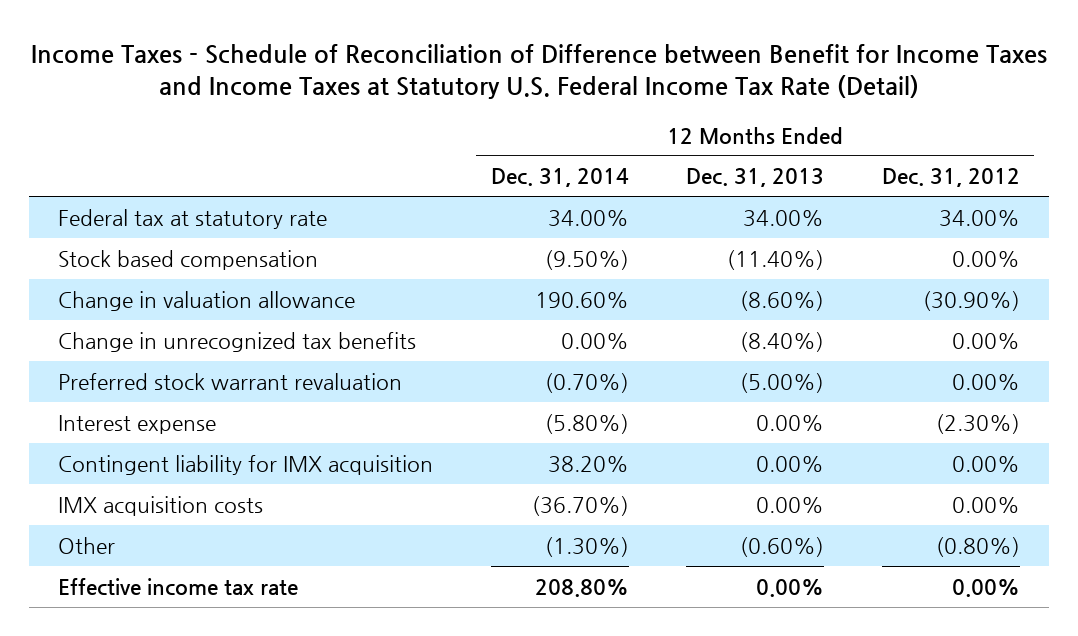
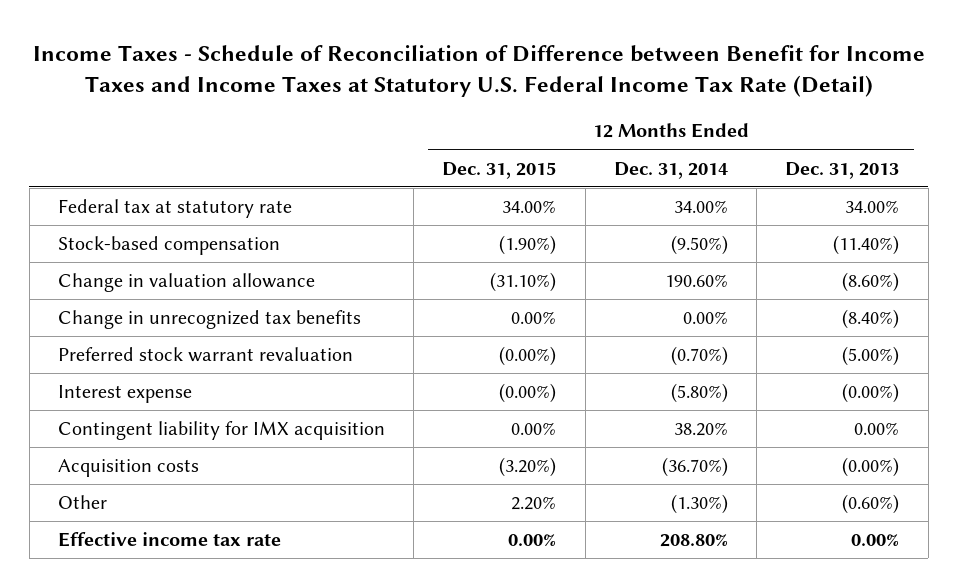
[881,168,1020,188] Dec. 31, 2012 -> none
none -> [442,161,557,179] Dec. 31, 2015
[58,249,319,270] Stock based compensation -> [57,236,280,256] Stock-based compensation
[756,414,825,431] 0.00% -> [842,383,900,404] (0.00%)
[58,495,264,516] IMX acquisition costs -> [57,459,199,478] Acquisition costs
[756,496,825,513] 0.00% -> [842,457,900,478] (0.00%)

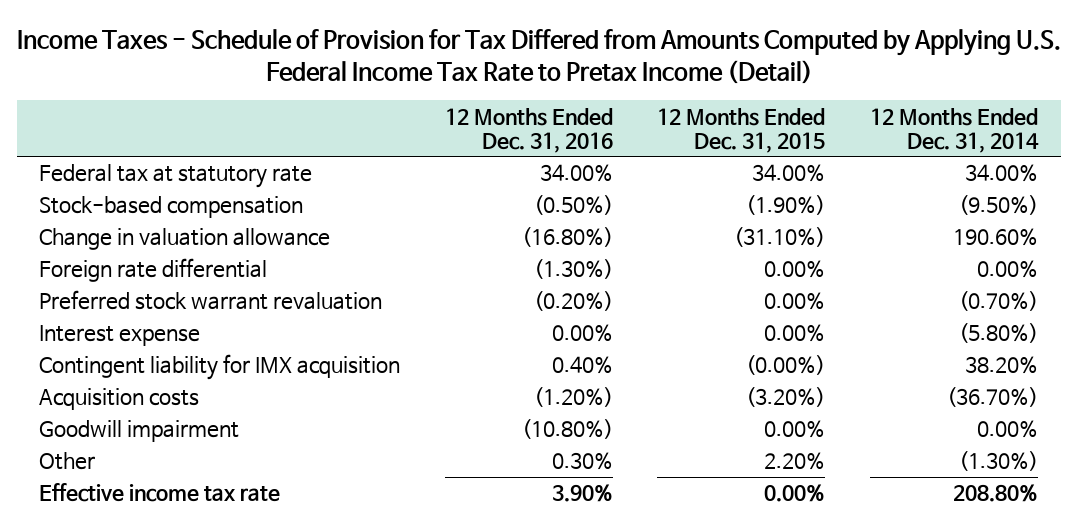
[32,44,925,97] Income Taxes - Schedule of Reconciliation of Difference between Benefit for Income Taxes and Income Taxes at Statutory U.S. Federal Income Tax Rate (Detail) -> [16,29,1061,84] Income Taxes - Schedule of Provision for Tax Differed from Amounts Computed by Applying U.S. Federal Income Tax Rate to Pretax Income (Detail)
[785,161,900,179] Dec. 31, 2013 -> none
none -> [444,107,613,153] 12 Months Ended Dec. 31, 2016
[57,310,361,330] Change in unrecognized tax benefits -> none
none -> [38,258,267,283] Foreign rate differential
[499,346,557,367] (0.00%) -> [764,292,826,311] 0.00%
[499,383,557,404] (0.00%) -> [764,324,826,343] 0.00%
[511,422,557,436] 0.00% -> [746,355,826,376] (0.00%)
none -> [38,420,239,443] Goodwill impairment

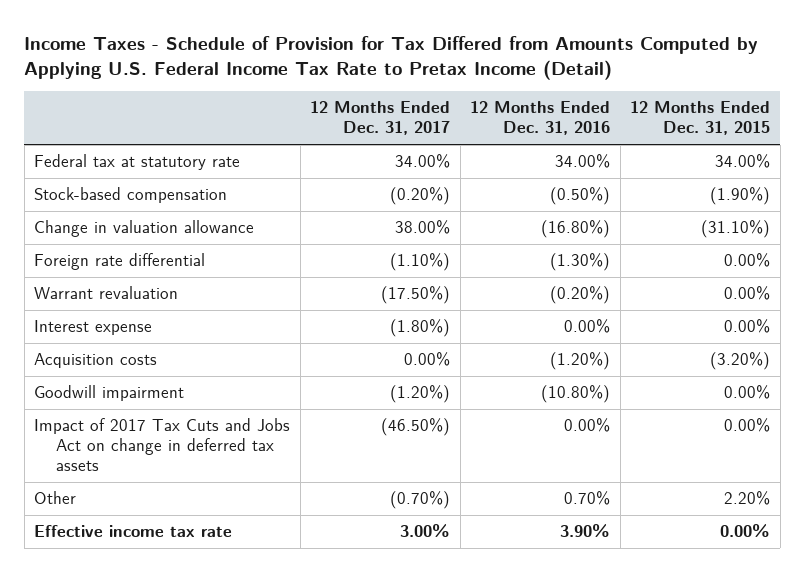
[870,107,1040,153] 12 Months Ended Dec. 31, 2014 -> none
none -> [310,101,451,136] 12 Months Ended Dec. 31, 2017
[38,290,382,311] Preferred stock warrant revaluation -> [34,286,179,300] Warrant revaluation
[38,354,400,381] Contingent liability for IMX acquisition -> none
none -> [34,418,291,472] Impact of 2017 Tax Cuts and Jobs Act on change in deferred tax assets
[551,452,613,471] 0.30% -> [564,491,611,506] 0.70%

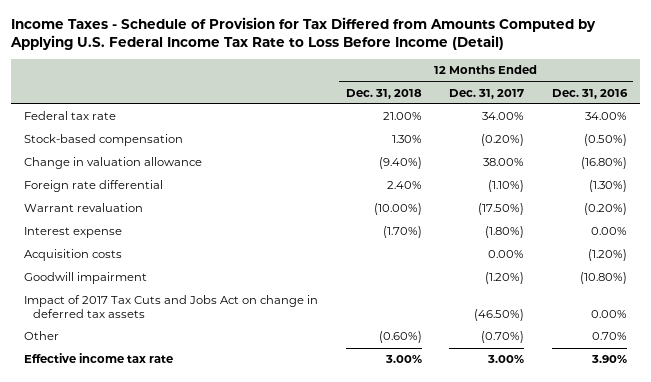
[24,35,759,80] Income Taxes - Schedule of Provision for Tax Differed from Amounts Computed by Applying U.S. Federal Income Tax Rate to Pretax Income (Detail) -> [9,16,596,50] Income Taxes - Schedule of Provision for Tax Differed from Amounts Computed by Applying U.S. Federal Income Tax Rate to Loss Before Income (Detail)
[630,101,771,136] 12 Months Ended Dec. 31, 2015 -> none
none -> [345,88,422,99] Dec. 31, 2018
[34,154,241,171] Federal tax at statutory rate -> [24,111,117,121] Federal tax rate

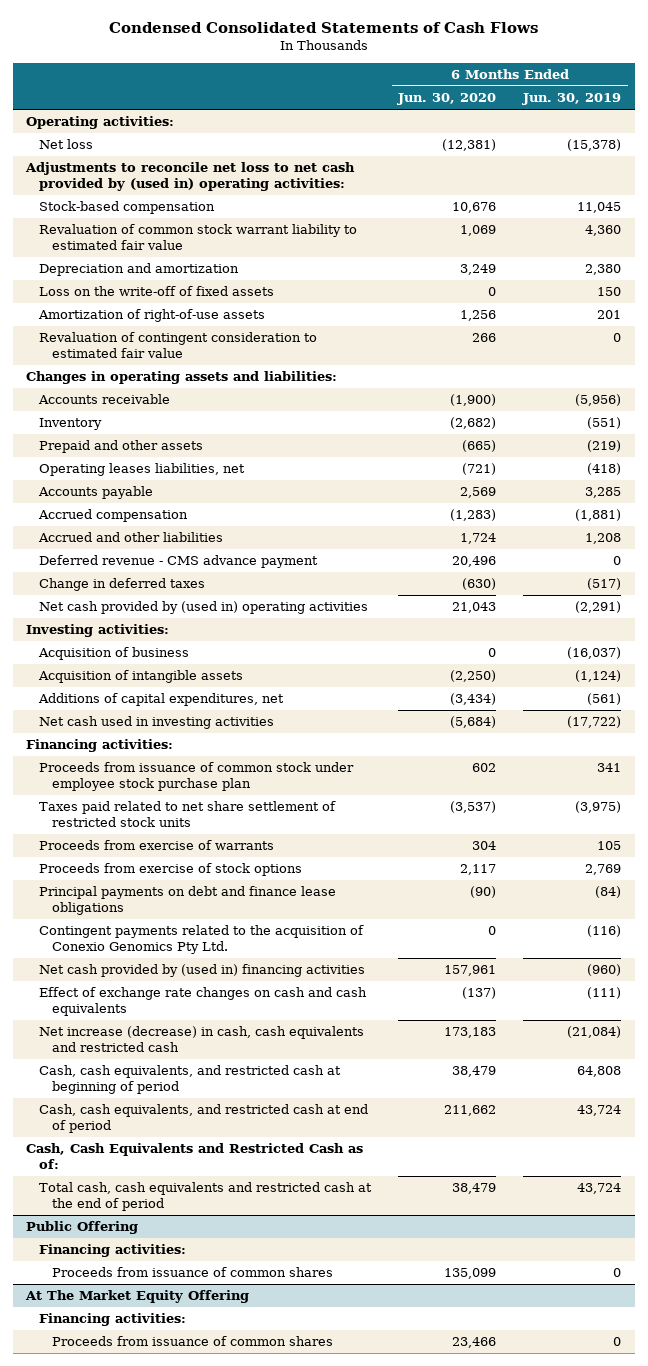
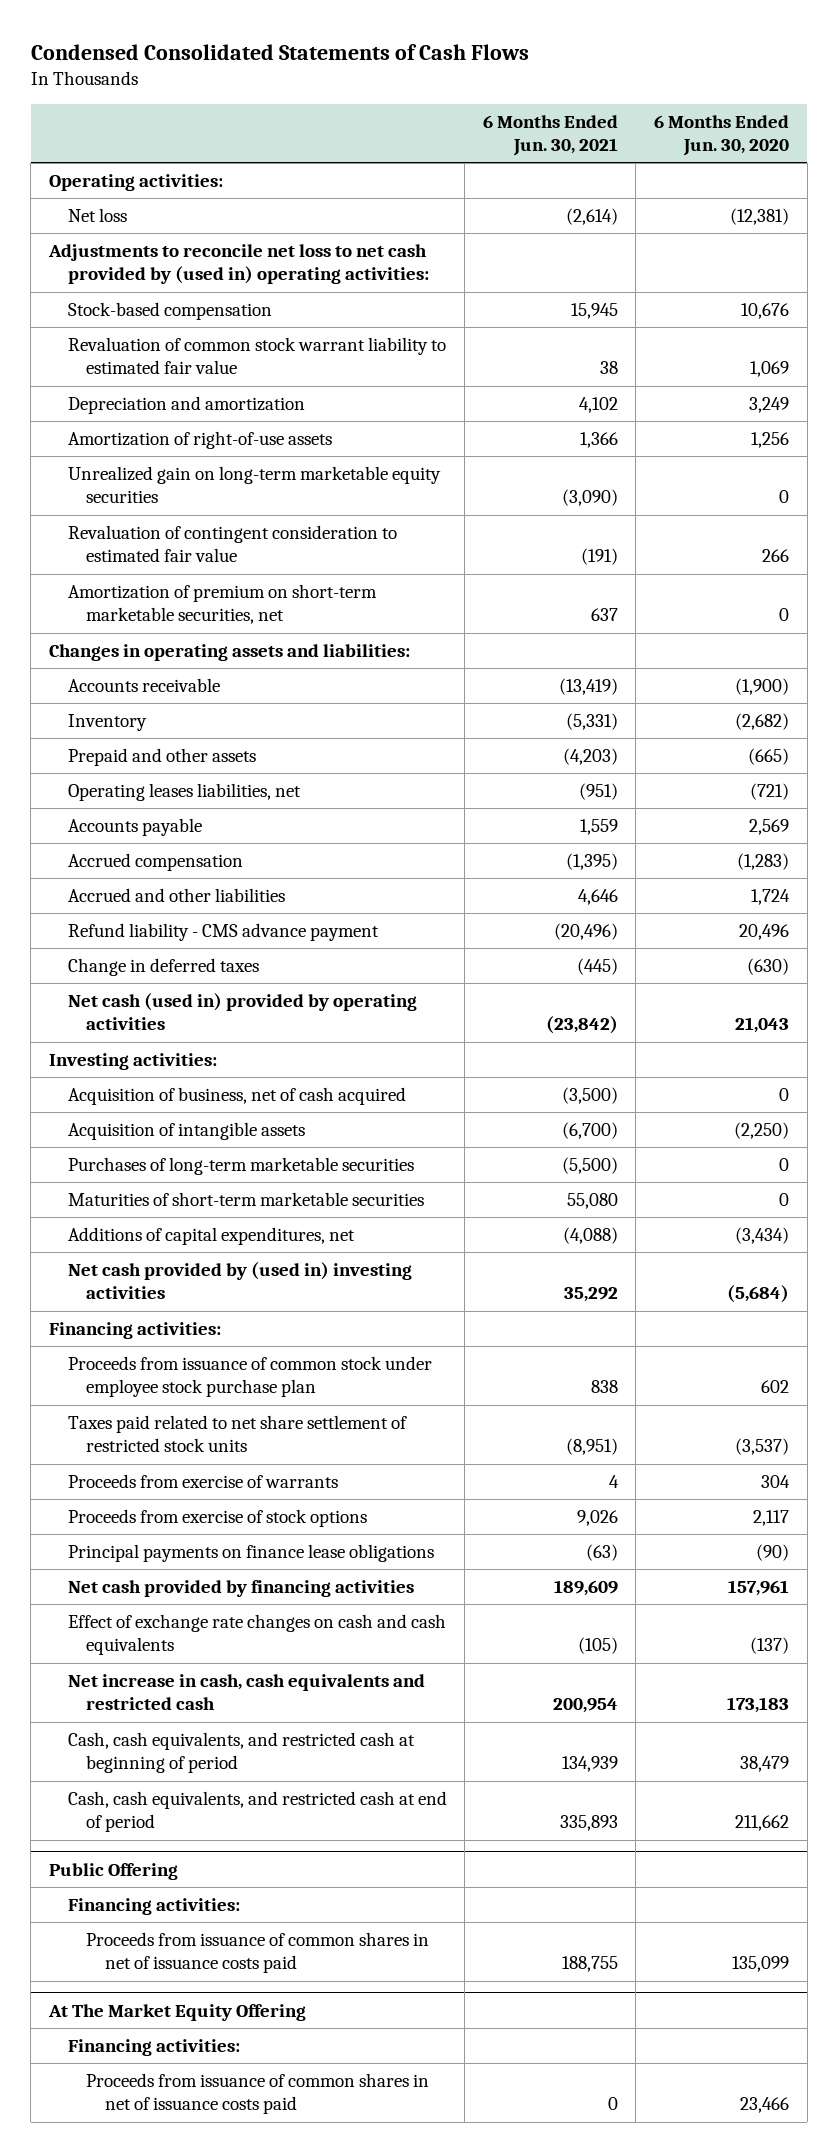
[522,93,622,106] Jun. 30, 2019 -> none
none -> [482,114,618,157] 6 Months Ended Jun. 30, 2021
[39,286,275,297] Loss on the write-off of fixed assets -> none
none -> [67,465,441,504] Unrealized gain on long-term marketable equity securities
none -> [67,583,377,625] Amortization of premium on short-term marketable securities, net
[39,555,319,569] Deferred revenue - CMS advance payment -> [67,922,379,941] Refund liability - CMS advance payment
[39,601,369,615] Net cash provided by (used in) operating activities -> [67,992,417,1031] Net cash (used in) provided by operating activities
[38,647,190,661] Acquisition of business -> [67,1086,406,1105] Acquisition of business, net of cash acquired
none -> [67,1156,414,1175] Purchases of long-term marketable securities
none -> [67,1191,424,1206] Maturities of short-term marketable securities
[39,716,275,730] Net cash used in investing activities -> [67,1261,412,1300] Net cash provided by (used in) investing activities
[39,925,365,954] Contingent payments related to the acquisition of Conexio Genomics Pty Ltd. -> none
[39,886,337,915] Principal payments on debt and finance lease obligations -> [67,1543,434,1562] Principal payments on finance lease obligations
[39,964,366,978] Net cash provided by (used in) financing activities -> [67,1579,414,1597] Net cash provided by financing activities
[39,1026,365,1052] Net increase (decrease) in cash, cash equivalents and restricted cash -> [67,1673,425,1711] Net increase in cash, cash equivalents and restricted cash
[26,1143,364,1169] Cash, Cash Equivalents and Restricted Cash as of: -> none
[39,1182,373,1211] Total cash, cash equivalents and restricted cash at the end of period -> none
[52,1267,334,1278] Proceeds from issuance of common shares -> [86,1931,430,1974] Proceeds from issuance of common shares in net of issuance costs paid
[52,1336,334,1347] Proceeds from issuance of common shares -> [86,2072,430,2115] Proceeds from issuance of common shares in net of issuance costs paid

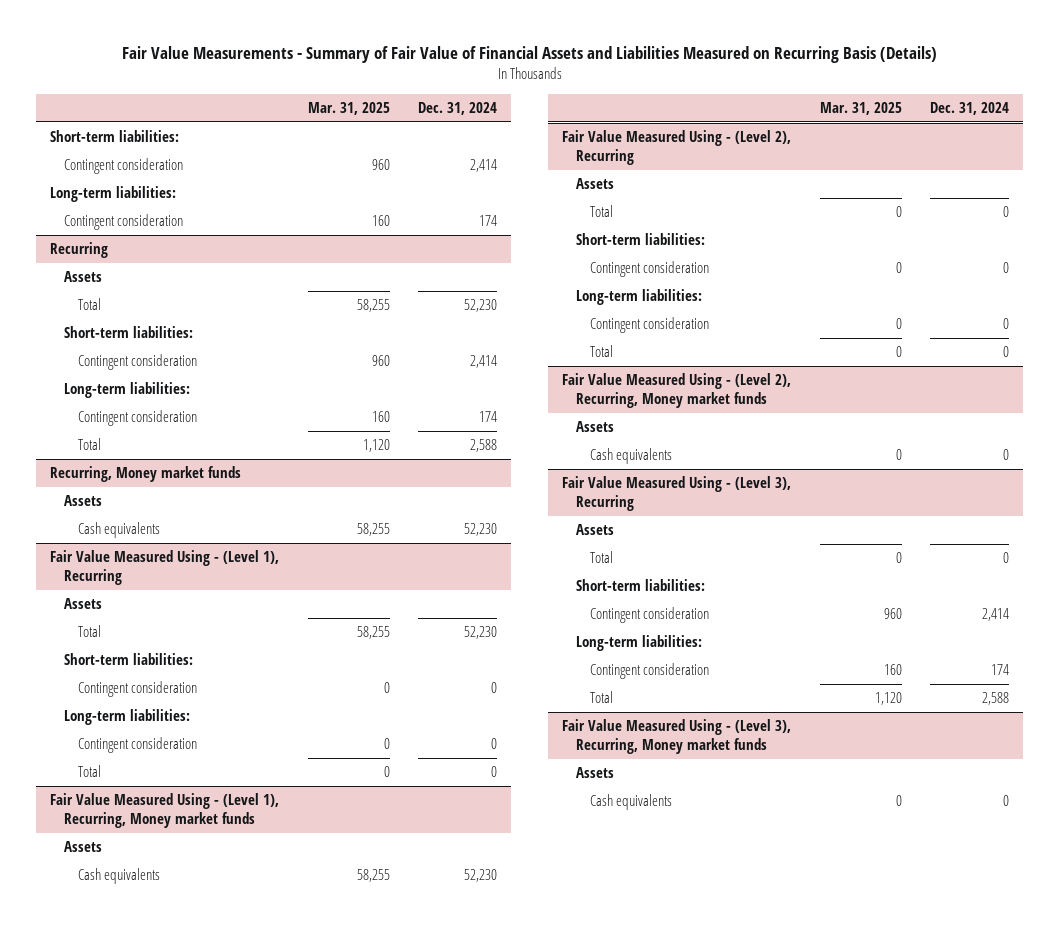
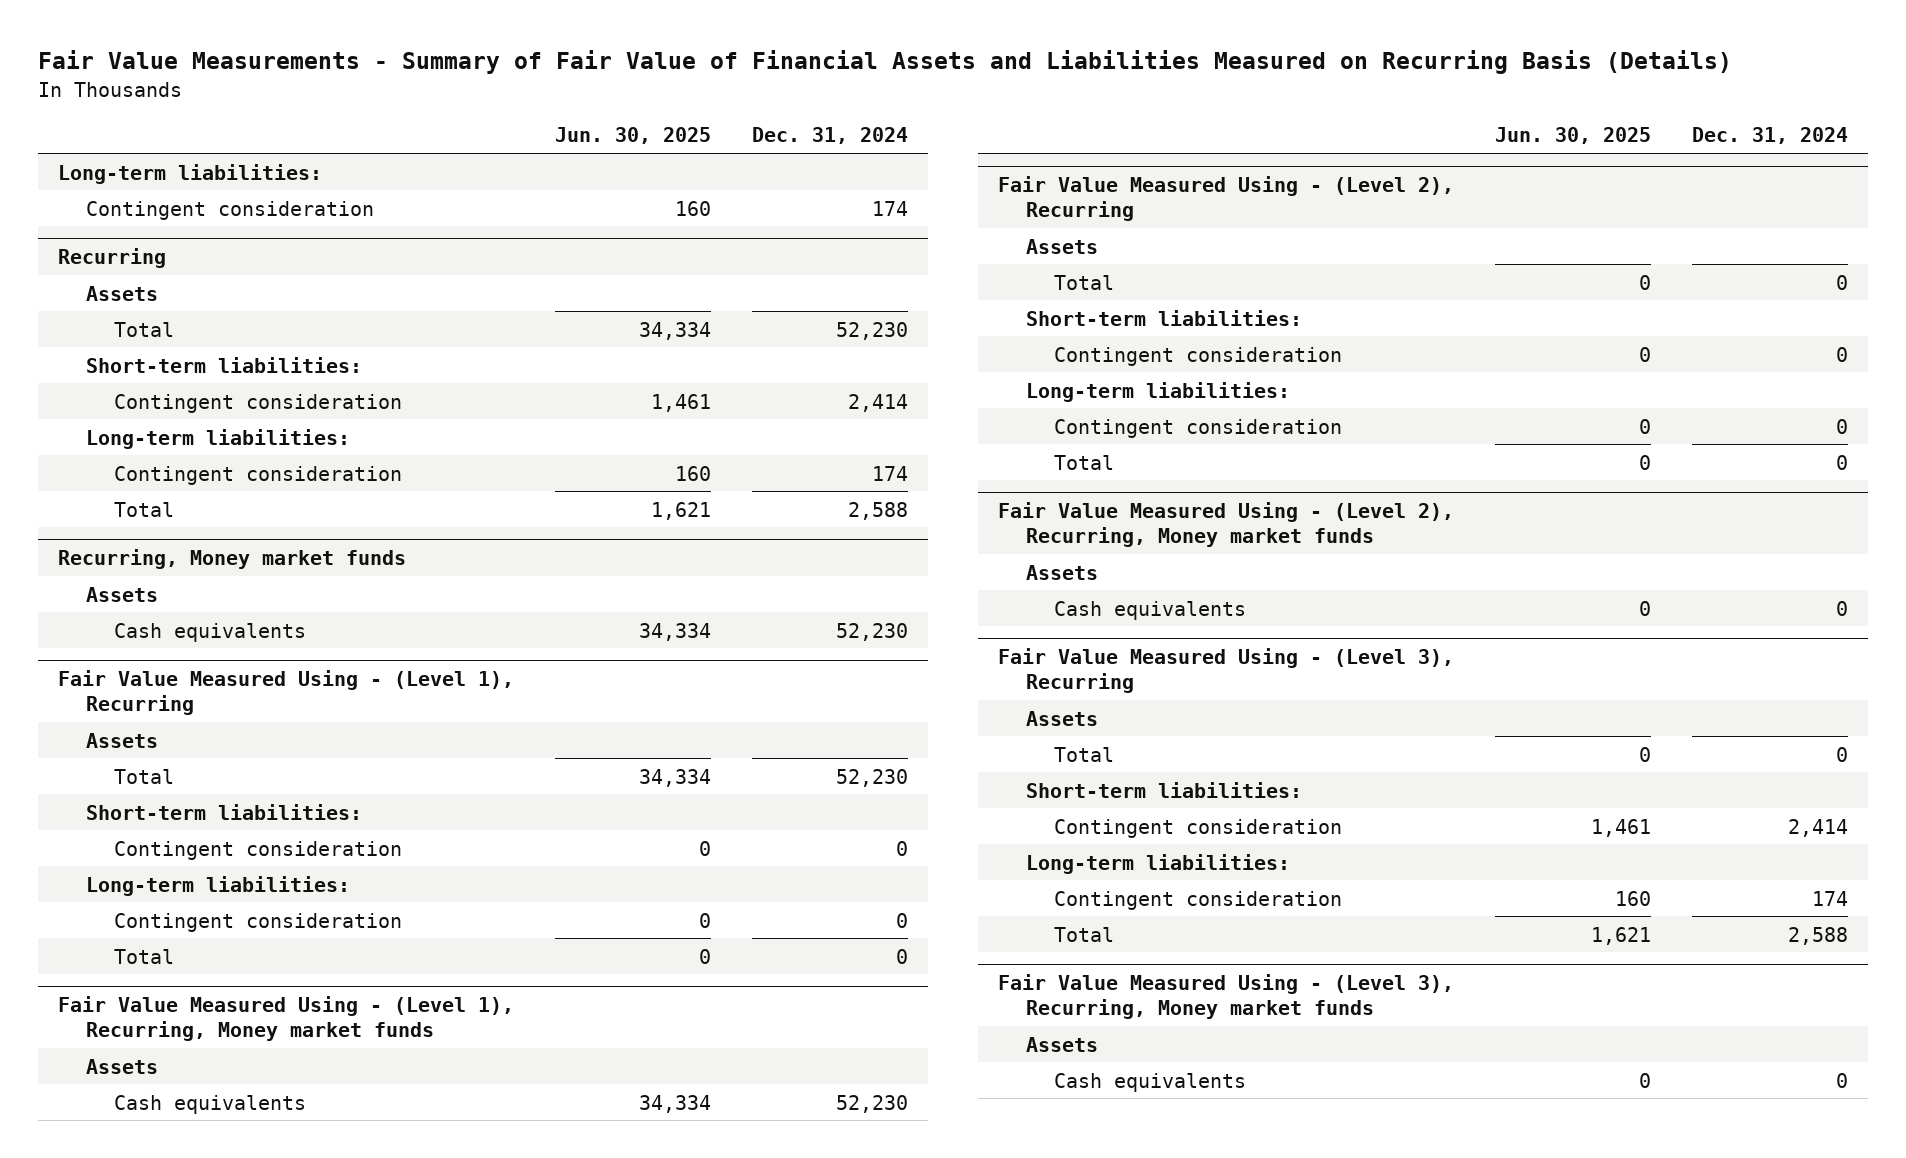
[307,101,390,115] Mar. 31, 2025 -> none
none -> [555,127,712,145] Jun. 30, 2025
[50,130,180,143] Short-term liabilities: -> none
[64,158,184,175] Contingent consideration -> none

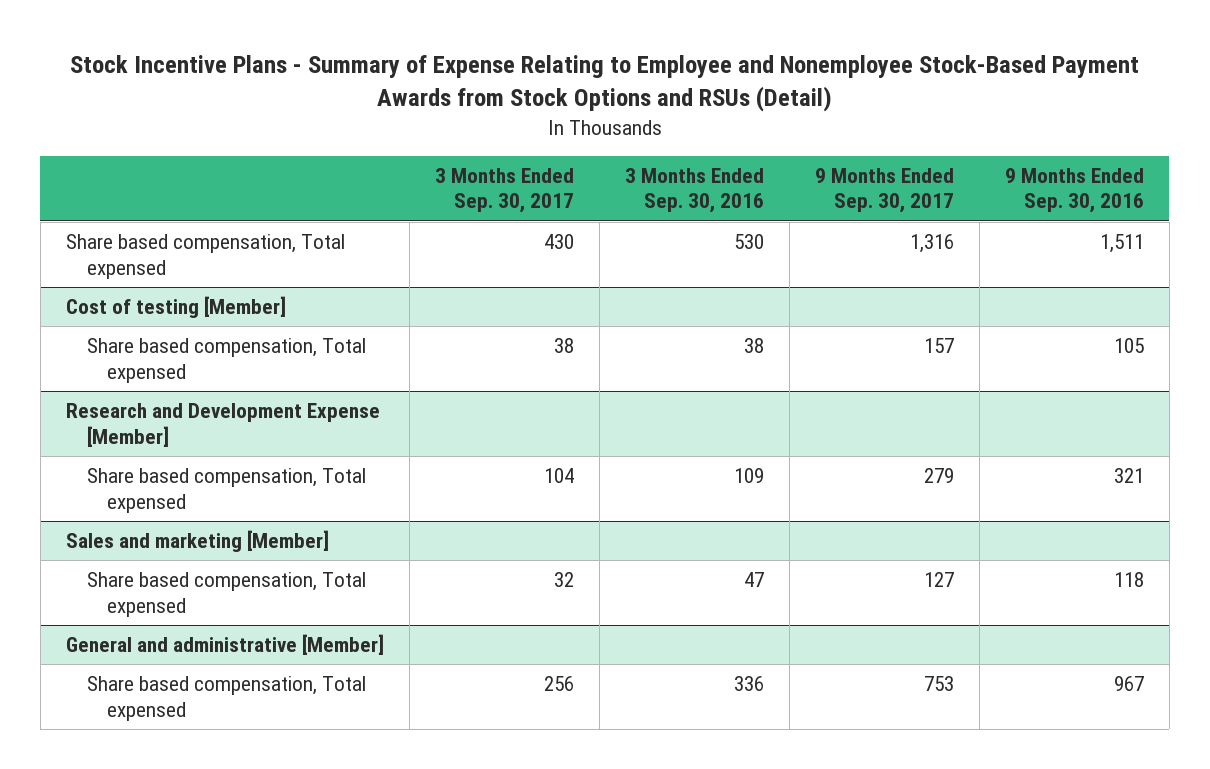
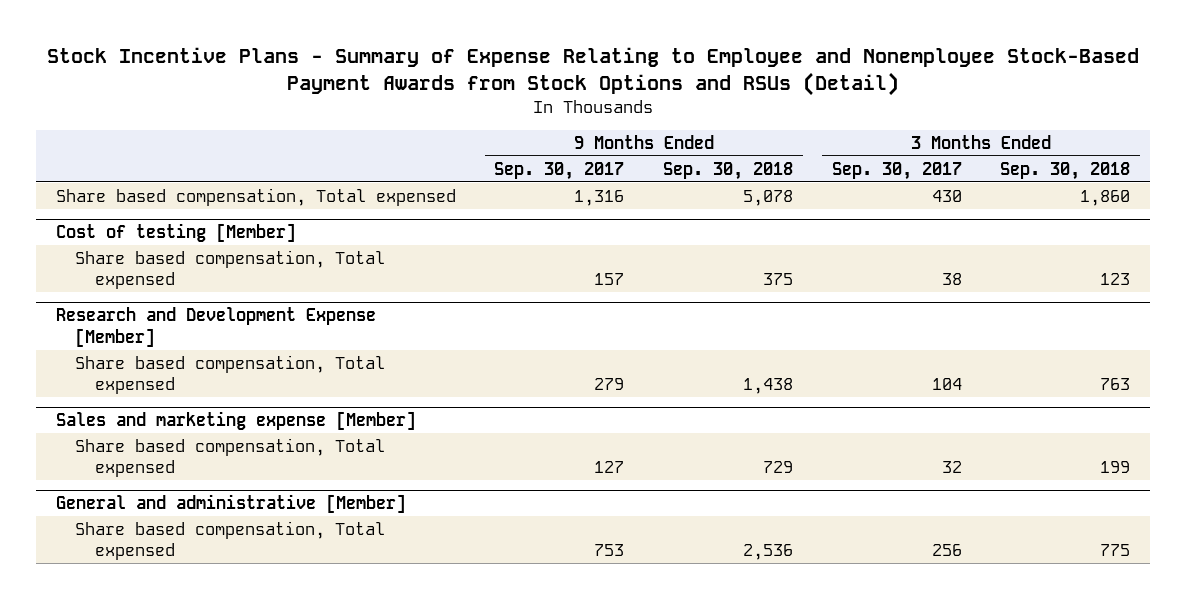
[624,167,764,214] 3 Months Ended Sep. 30, 2016 -> none
[1004,167,1144,214] 9 Months Ended Sep. 30, 2016 -> none
none -> [662,161,793,180] Sep. 30, 2018
none -> [1000,161,1131,180] Sep. 30, 2018
[65,530,329,553] Sales and marketing [Member] -> [55,411,416,431] Sales and marketing expense [Member]

